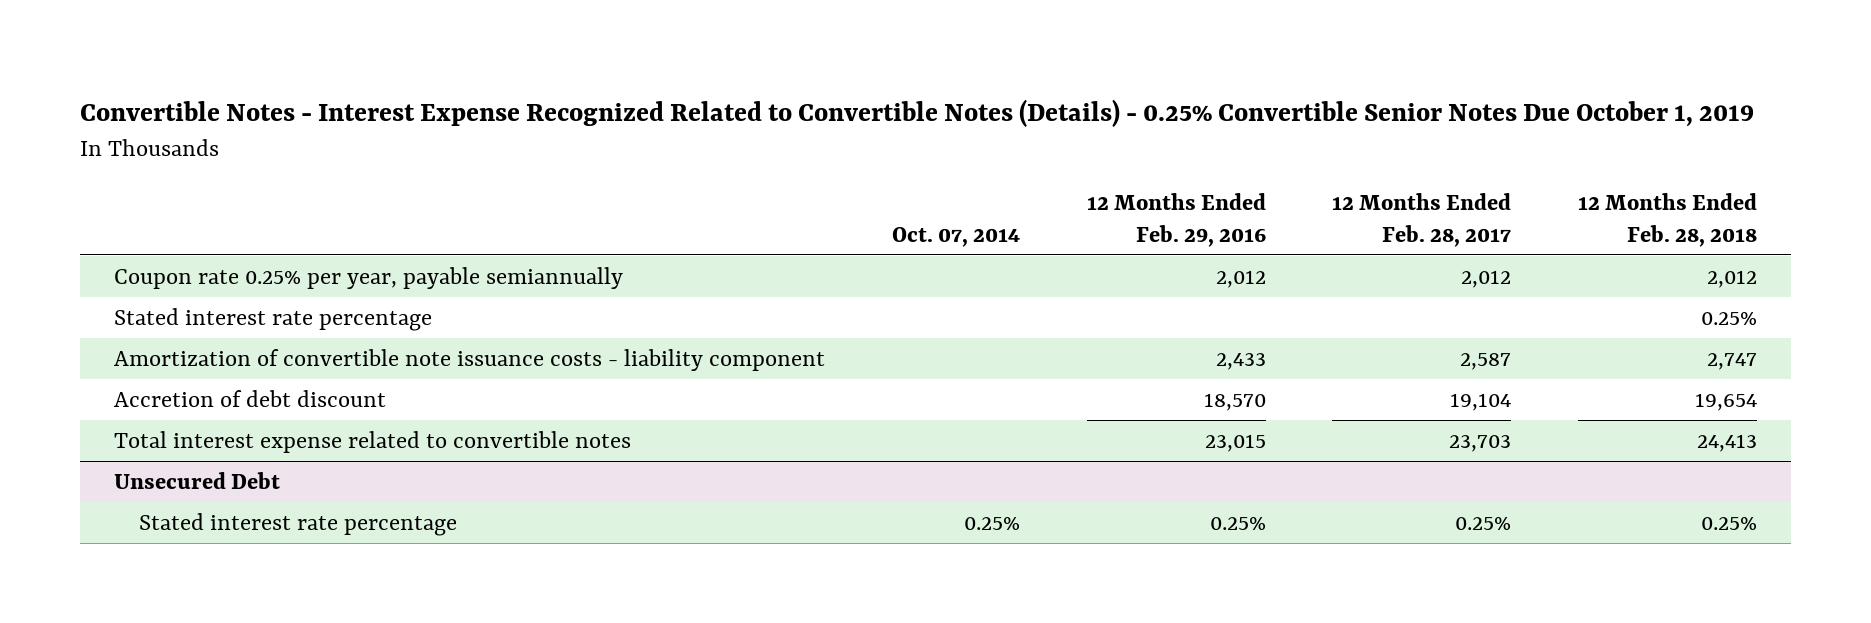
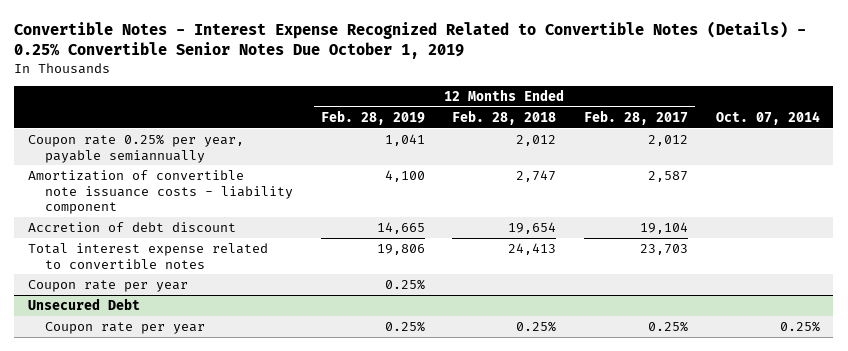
[1086,192,1266,247] 12 Months Ended Feb. 29, 2016 -> none
none -> [320,109,425,125] Feb. 28, 2019
[113,307,432,331] Stated interest rate percentage -> none
none -> [28,279,189,292] Coupon rate per year
[138,512,457,536] Stated interest rate percentage -> [44,321,205,334] Coupon rate per year

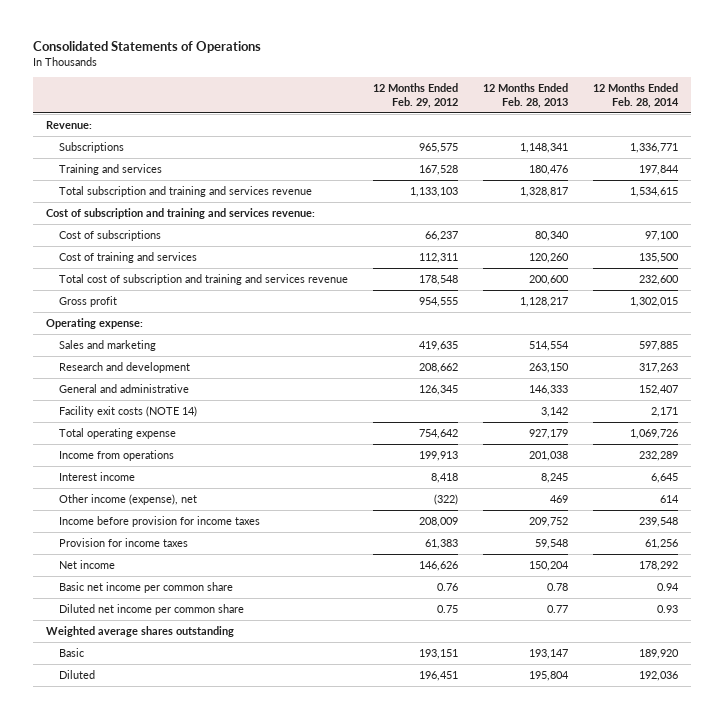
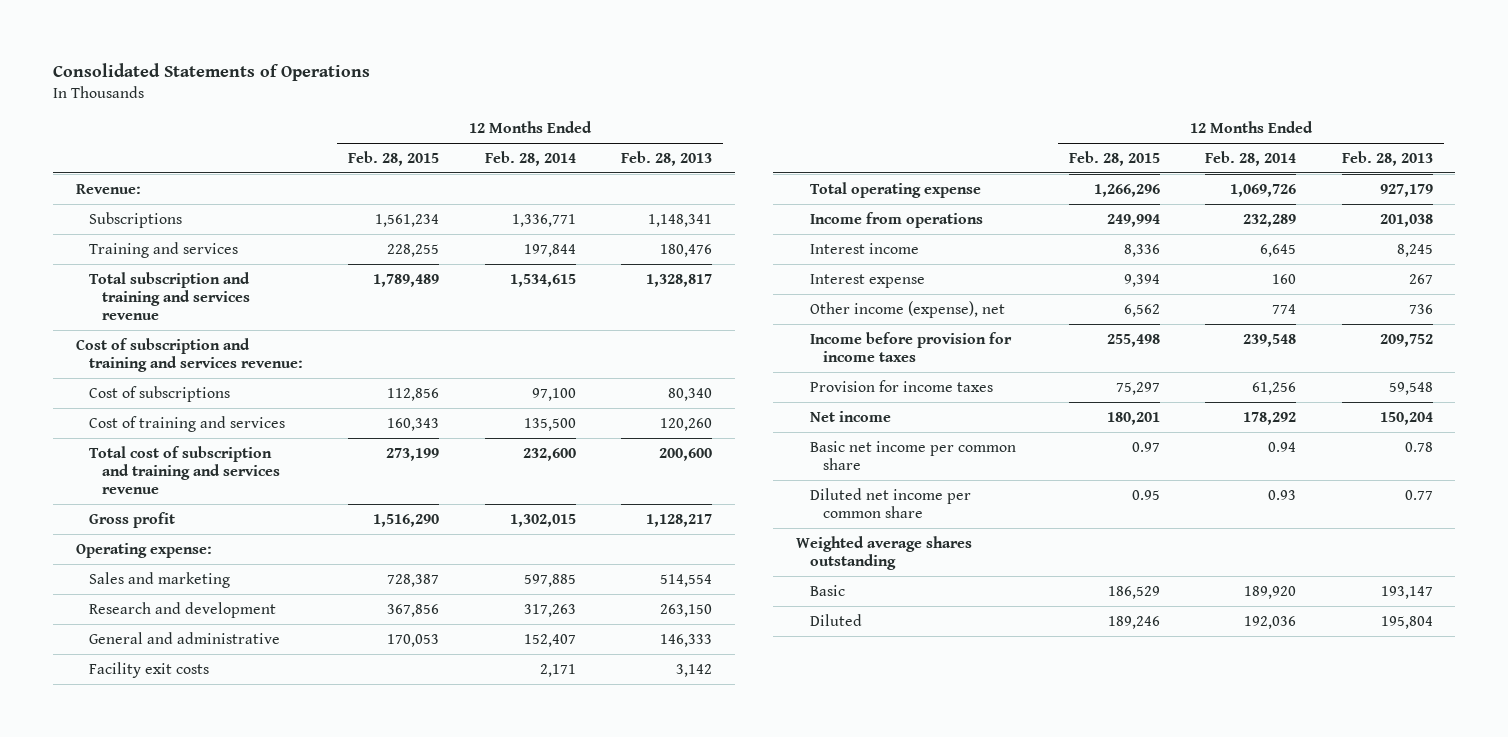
[372,82,458,109] 12 Months Ended Feb. 29, 2012 -> none
none -> [348,150,440,166] Feb. 28, 2015
[58,405,197,417] Facility exit costs (NOTE 14) -> [88,661,209,678] Facility exit costs
none -> [809,273,925,288] Interest expense
[549,494,568,503] 469 -> [1408,303,1433,314] 736
[660,494,680,503] 614 -> [1272,303,1297,314] 774

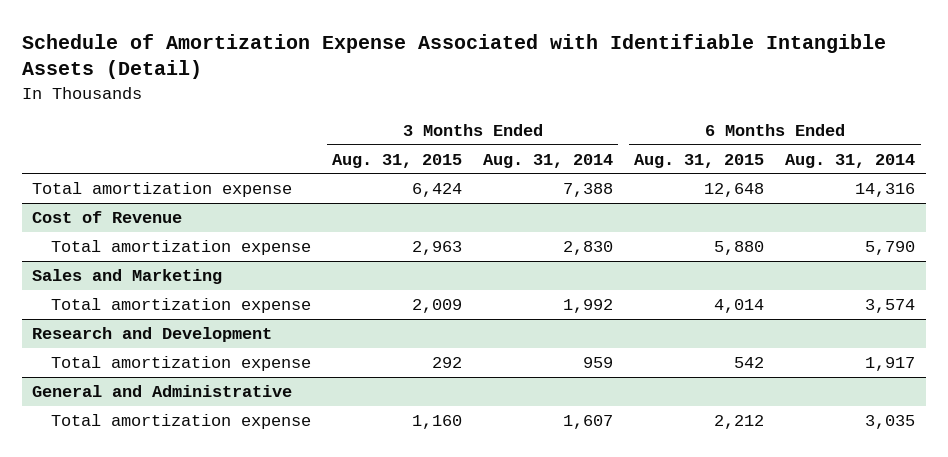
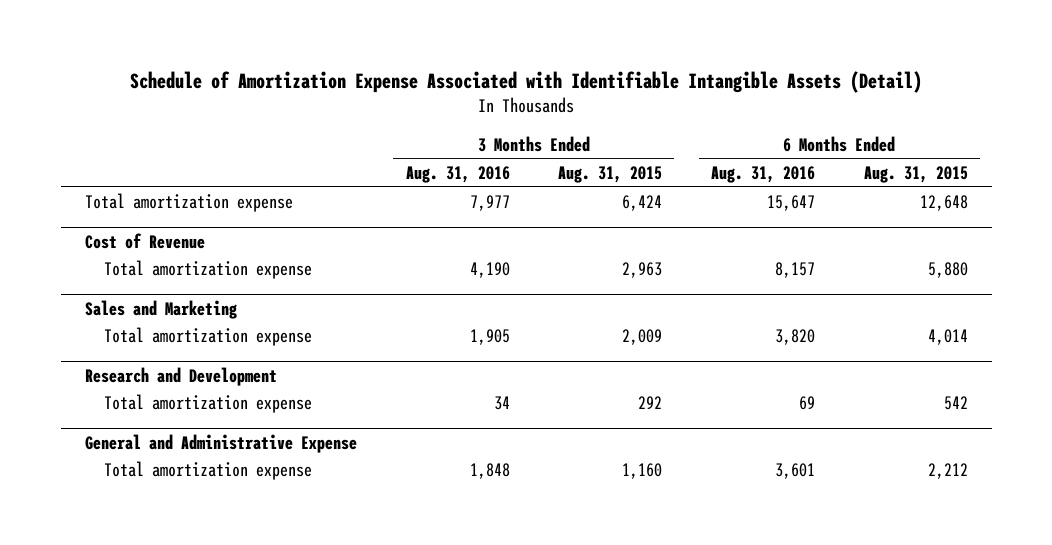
[483,153,614,168] Aug. 31, 2014 -> none
[785,153,916,168] Aug. 31, 2014 -> none
none -> [405,166,510,184] Aug. 31, 2016
none -> [710,166,815,184] Aug. 31, 2016
[32,385,293,398] General and Administrative -> [84,433,357,453] General and Administrative Expense

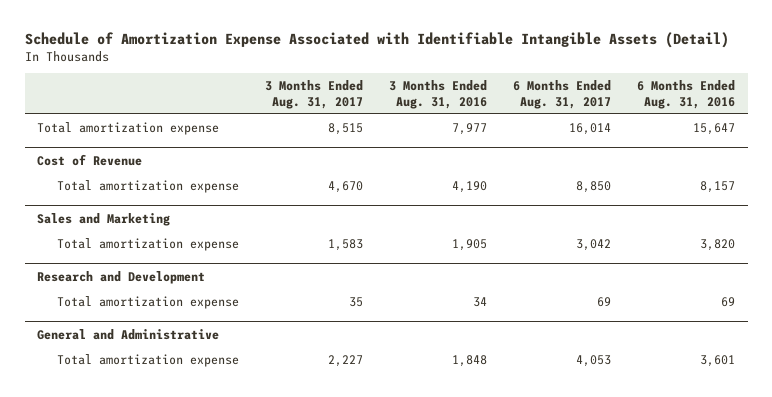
[558,166,663,184] Aug. 31, 2015 -> none
[863,166,968,184] Aug. 31, 2015 -> none
none -> [265,79,364,109] 3 Months Ended Aug. 31, 2017
none -> [512,79,611,109] 6 Months Ended Aug. 31, 2017
[84,433,357,453] General and Administrative Expense -> [37,328,220,340] General and Administrative

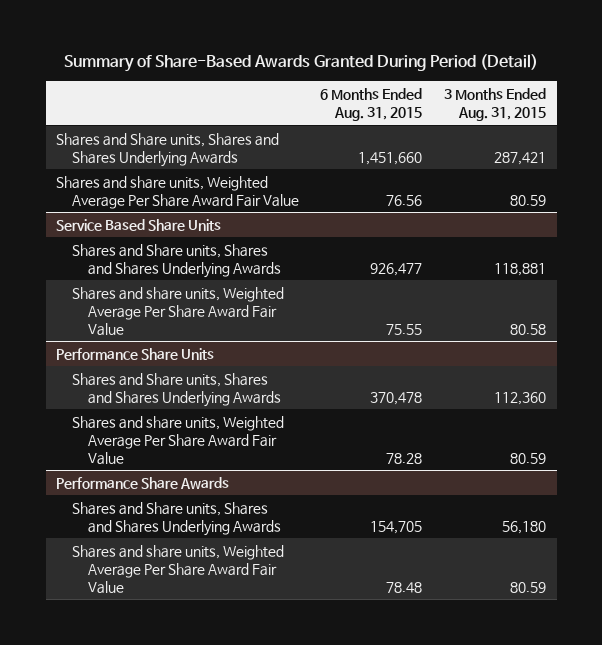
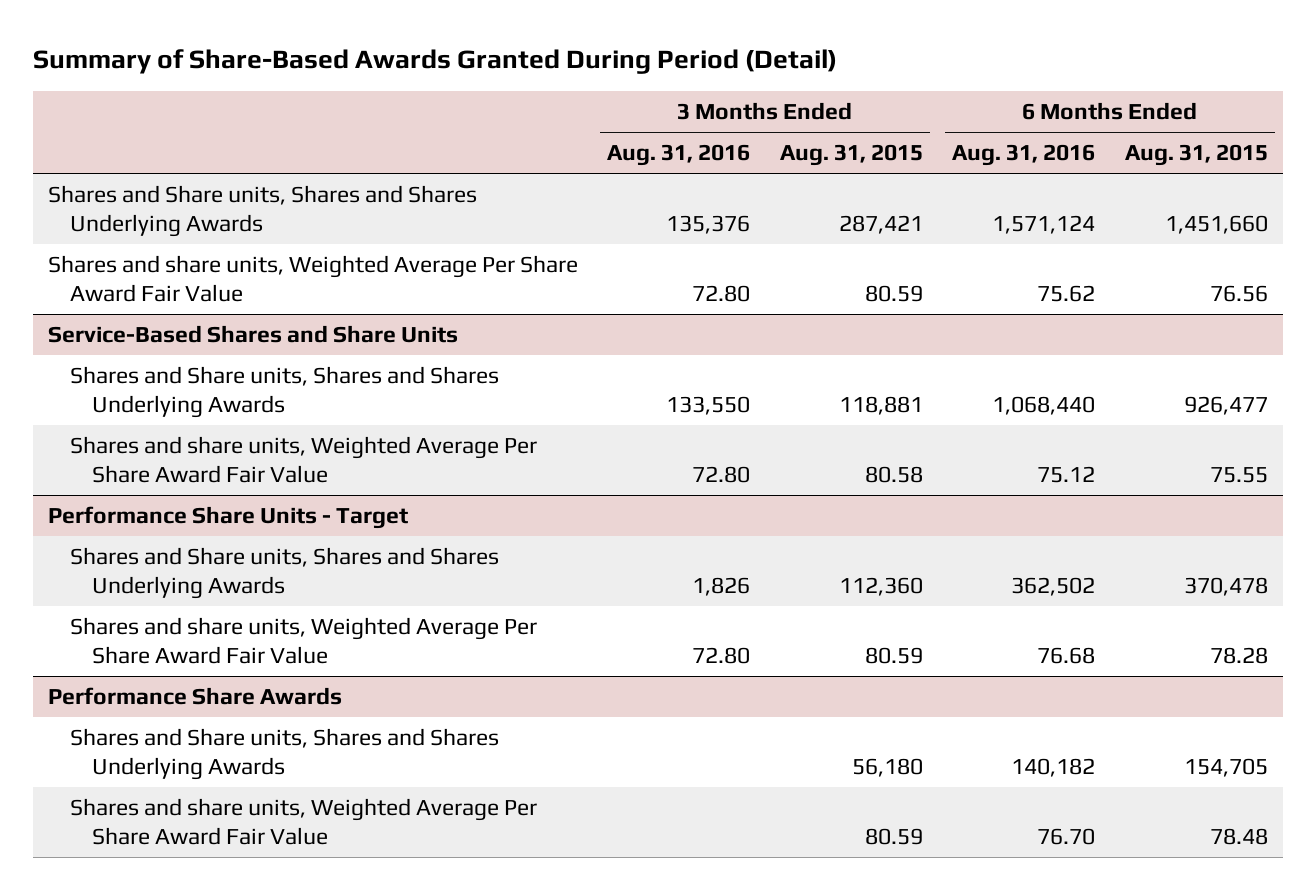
none -> [607,144,751,167] Aug. 31, 2016
none -> [952,144,1096,167] Aug. 31, 2016
[56,218,222,231] Service Based Share Units -> [47,324,458,343] Service-Based Shares and Share Units
[56,347,215,360] Performance Share Units -> [47,505,408,529] Performance Share Units - Target

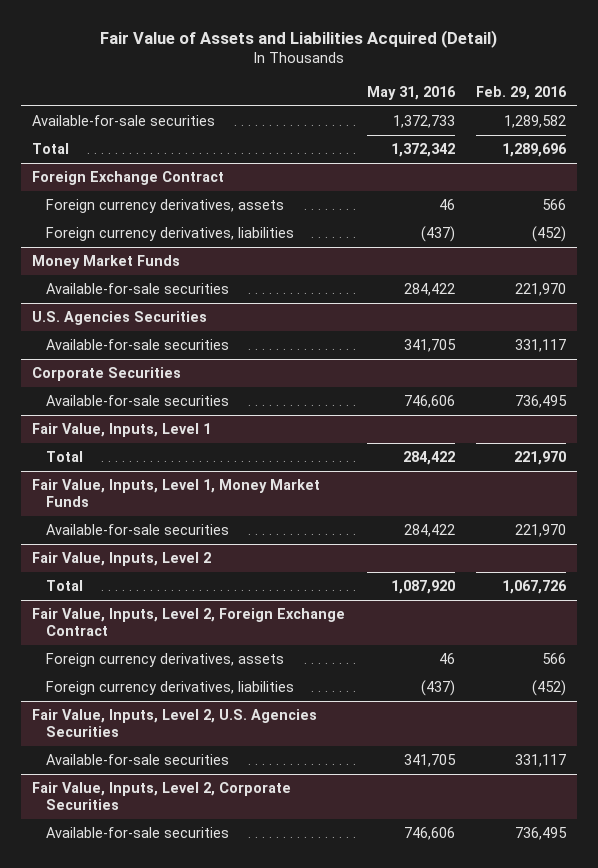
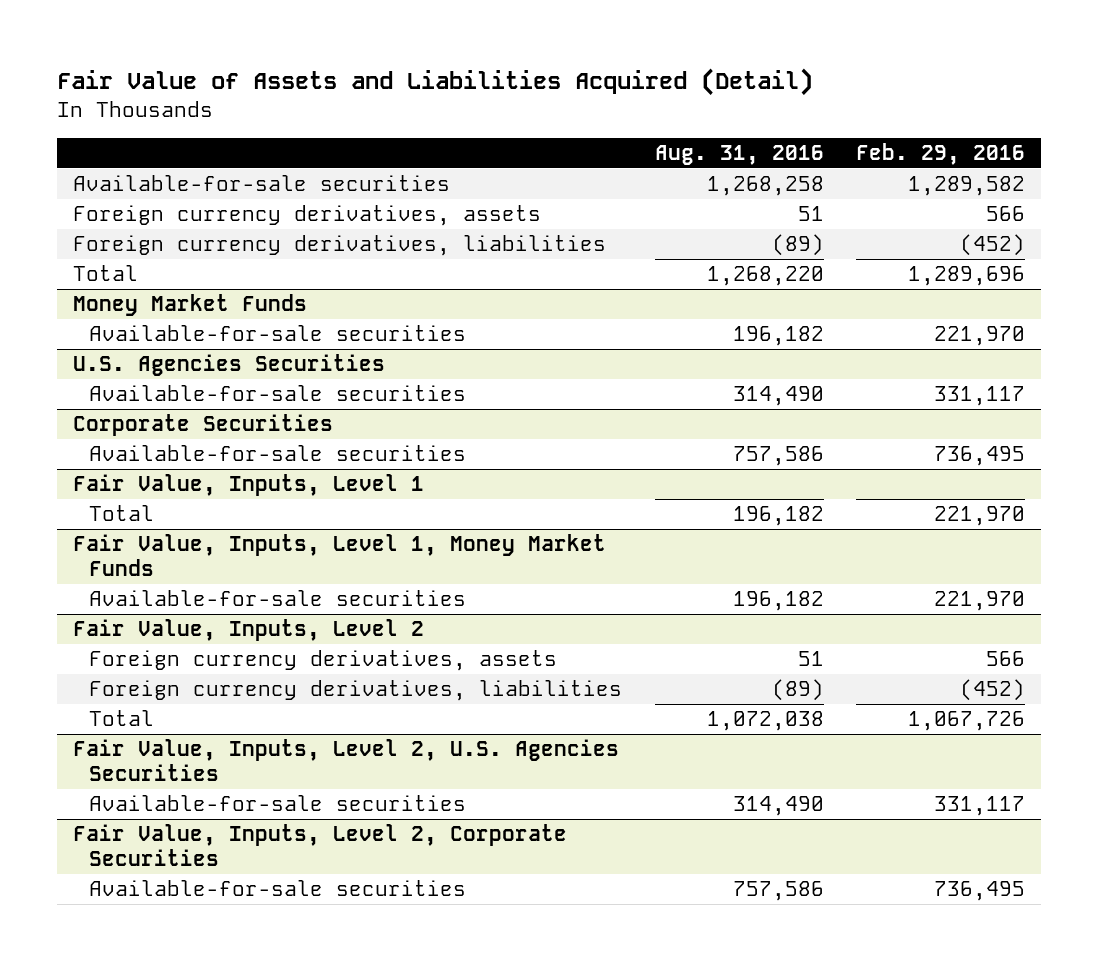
[366,85,456,100] May 31, 2016 -> none
none -> [654,145,824,166] Aug. 31, 2016
[31,171,224,186] Foreign Exchange Contract -> none
[31,143,69,155] Total -> [72,265,138,282] Total
[31,608,345,636] Fair Value, Inputs, Level 2, Foreign Exchange Contract -> none
[46,580,84,592] Total -> [89,710,155,727] Total

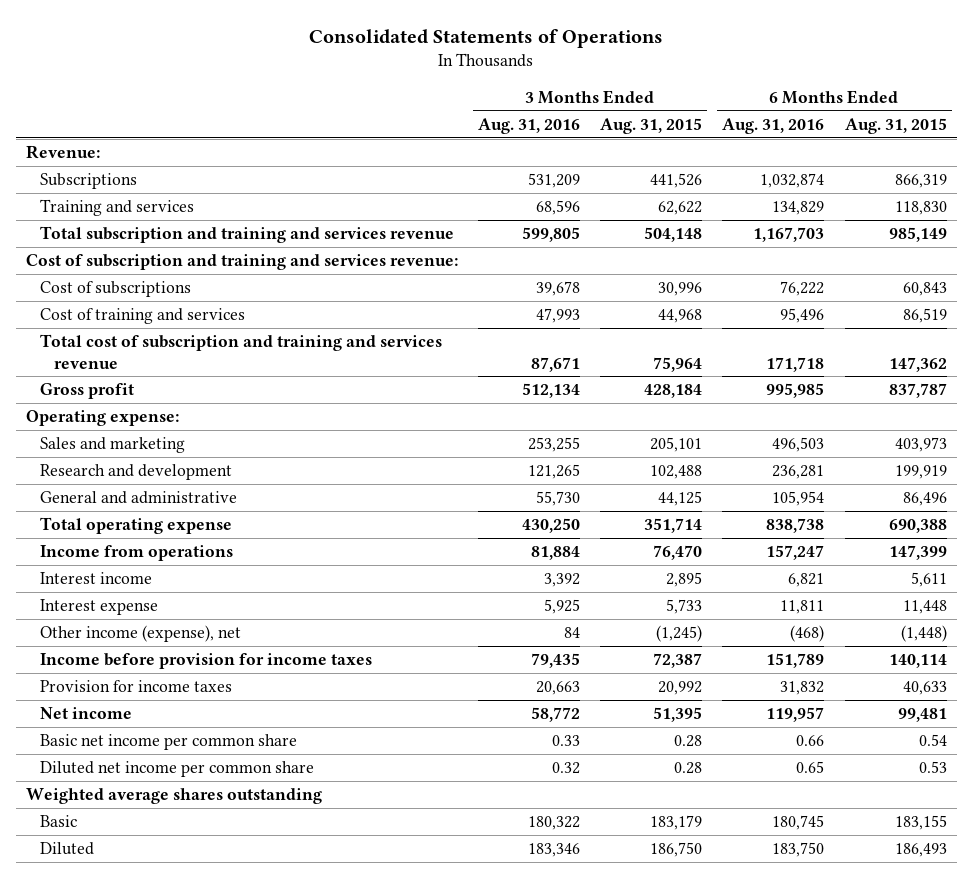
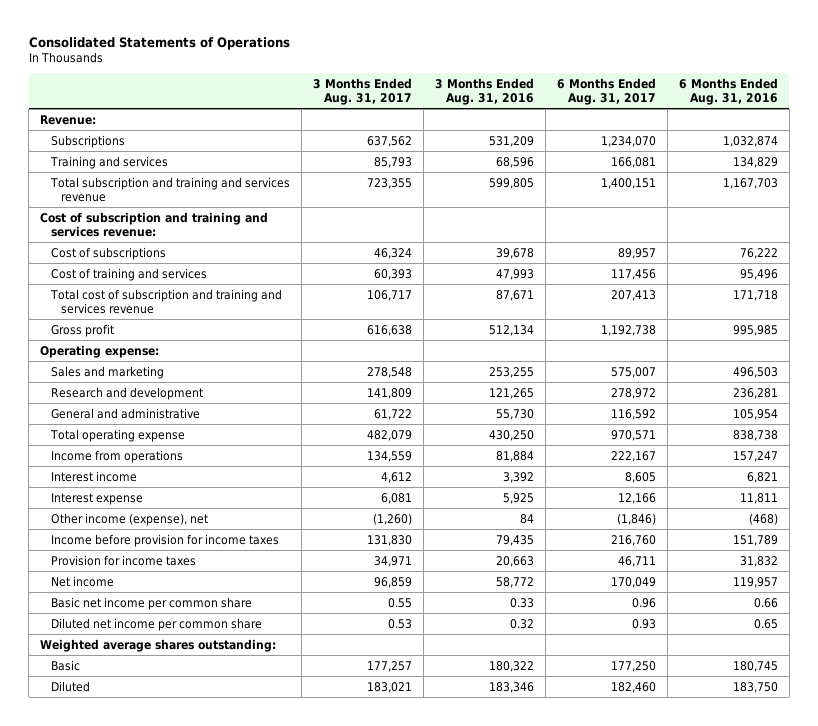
[600,117,703,134] Aug. 31, 2015 -> none
[844,117,947,134] Aug. 31, 2015 -> none
none -> [312,78,412,105] 3 Months Ended Aug. 31, 2017
none -> [556,78,656,105] 6 Months Ended Aug. 31, 2017
[25,788,322,805] Weighted average shares outstanding -> [40,638,277,652] Weighted average shares outstanding:

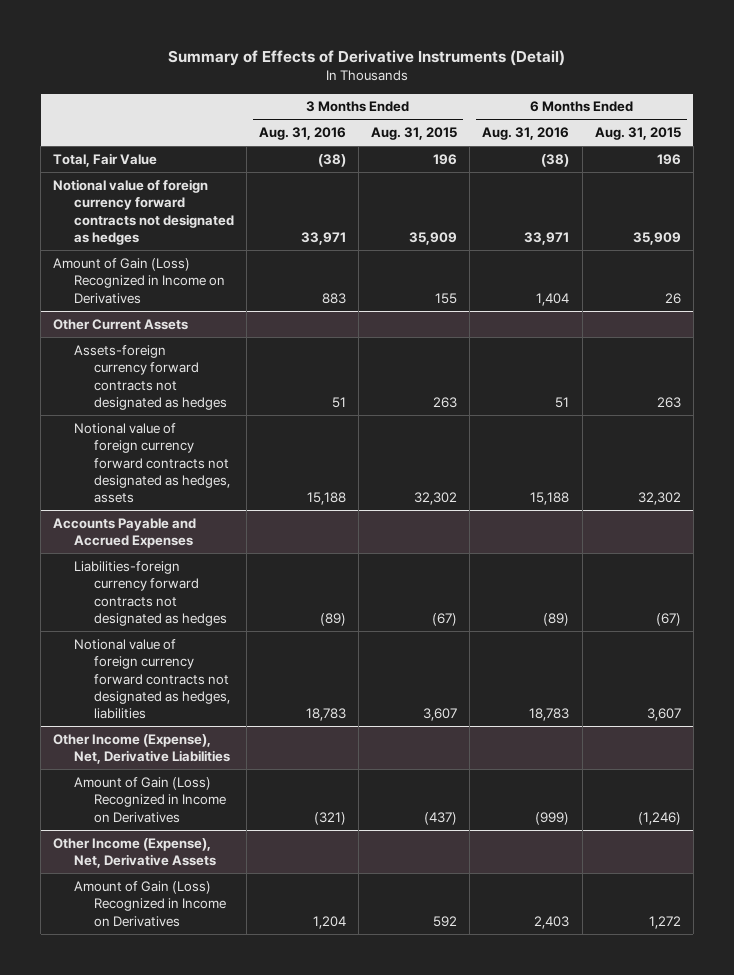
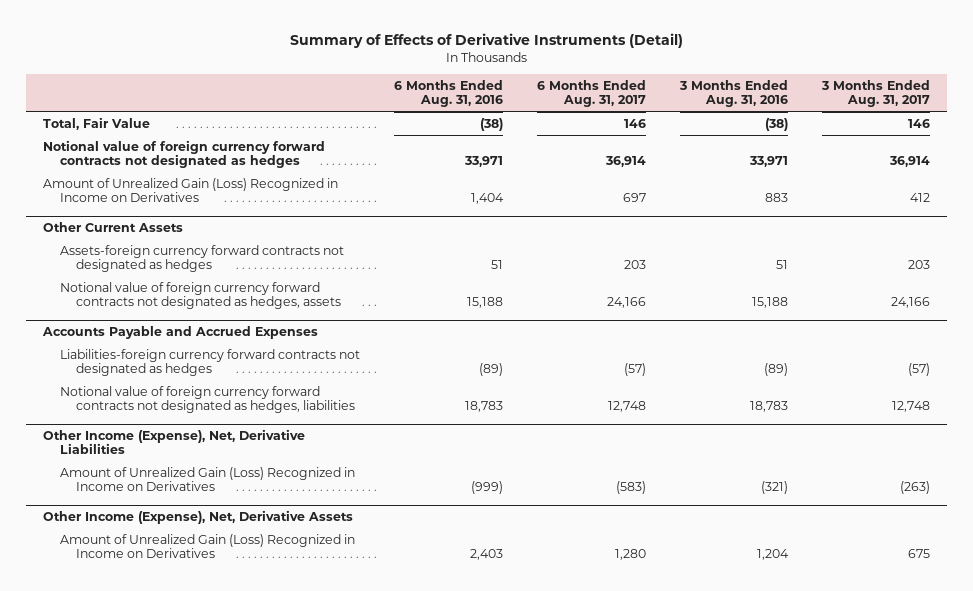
[371,127,458,141] Aug. 31, 2015 -> none
[594,127,681,141] Aug. 31, 2015 -> none
none -> [536,80,646,108] 6 Months Ended Aug. 31, 2017
none -> [820,80,930,108] 3 Months Ended Aug. 31, 2017
[53,257,225,304] Amount of Gain (Loss) Recognized in Income on Derivatives -> [43,177,339,203] Amount of Unrealized Gain (Loss) Recognized in Income on Derivatives
[73,776,226,823] Amount of Gain (Loss) Recognized in Income on Derivatives -> [59,466,355,492] Amount of Unrealized Gain (Loss) Recognized in Income on Derivatives
[73,880,226,927] Amount of Gain (Loss) Recognized in Income on Derivatives -> [59,533,355,559] Amount of Unrealized Gain (Loss) Recognized in Income on Derivatives

